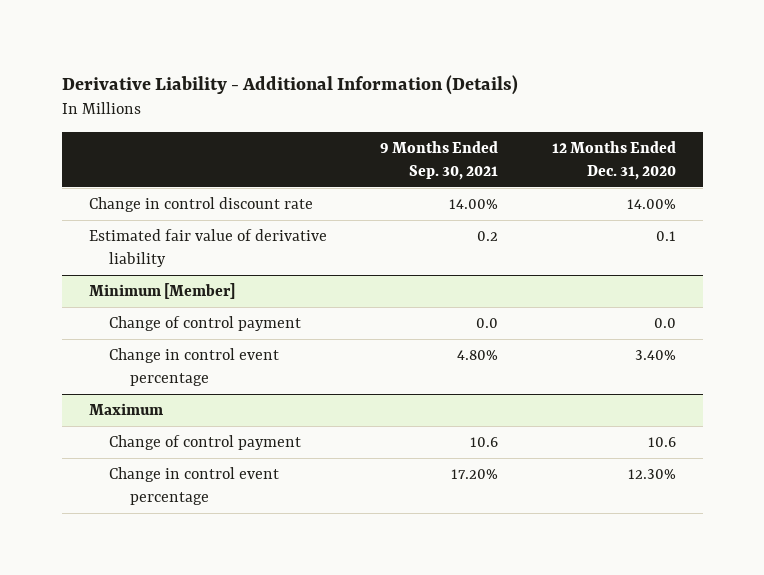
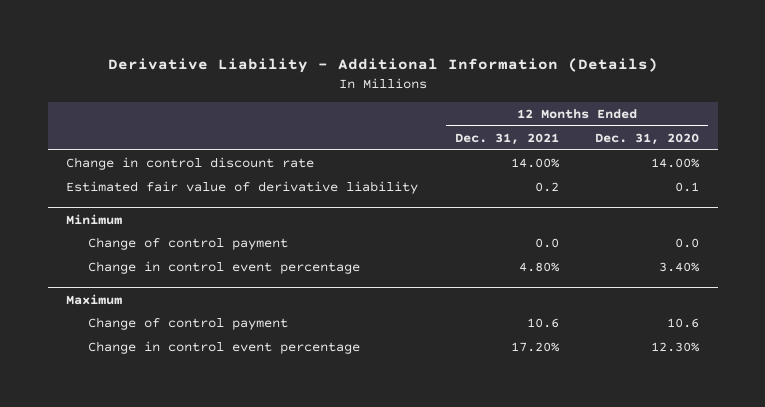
[380,140,499,181] 9 Months Ended Sep. 30, 2021 -> none
none -> [454,132,559,145] Dec. 31, 2021
[88,282,235,299] Minimum [Member] -> [66,213,123,225] Minimum

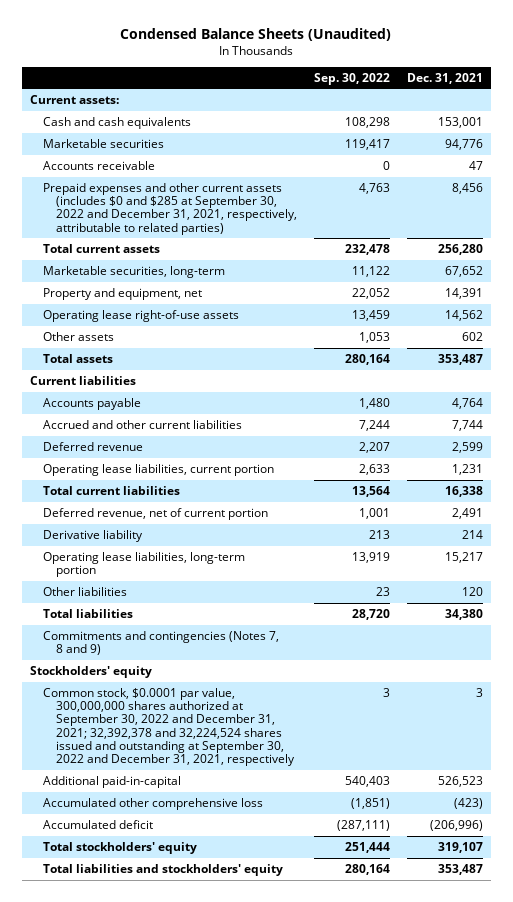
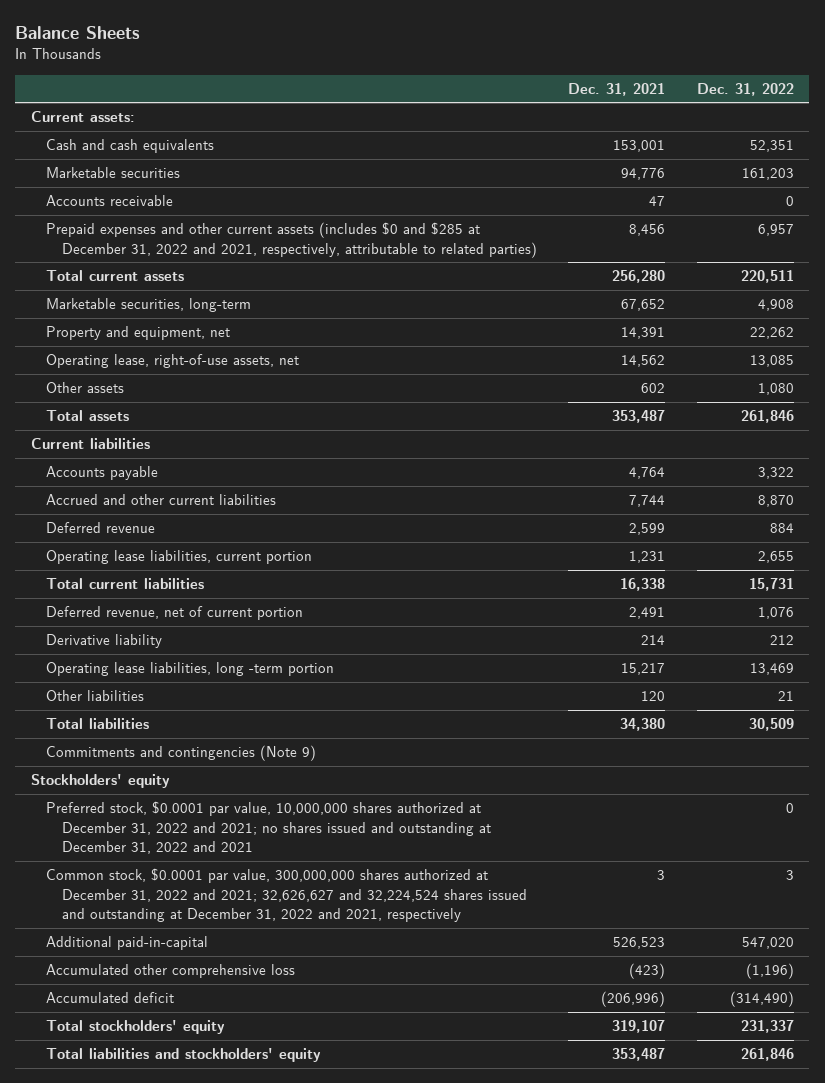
[120,28,392,42] Condensed Balance Sheets (Unaudited) -> [15,25,141,39] Balance Sheets
[314,72,391,85] Sep. 30, 2022 -> none
none -> [696,82,794,96] Dec. 31, 2022
[43,182,298,235] Prepaid expenses and other current assets (includes $0 and $285 at September 30, 2022 and December 31, 2021, respectively, attributable to related parties) -> [46,222,537,258] Prepaid expenses and other current assets (includes $0 and $285 at December 31, 2022 and 2021, respectively, attributable to related parties)
[43,309,240,322] Operating lease right-of-use assets -> [46,354,300,369] Operating lease, right-of-use assets, net
[43,551,246,578] Operating lease liabilities, long-term portion -> [46,662,335,677] Operating lease liabilities, long -term portion
[43,630,280,656] Commitments and contingencies (Notes 7, 8 and 9) -> [46,745,317,762] Commitments and contingencies (Note 9)
none -> [46,801,491,855] Preferred stock, $0.0001 par value, 10,000,000 shares authorized at December 31, 2022 and 2021; no shares issued and outstanding at December 31, 2022 and 2021
[43,687,296,767] Common stock, $0.0001 par value, 300,000,000 shares authorized at September 30, 2022 and December 31, 2021; 32,392,378 and 32,224,524 shares issued and outstanding at September 30, 2022 and December 31, 2021, respectively -> [46,868,527,923] Common stock, $0.0001 par value, 300,000,000 shares authorized at December 31, 2022 and 2021; 32,626,627 and 32,224,524 shares issued and outstanding at December 31, 2022 and 2021, respectively

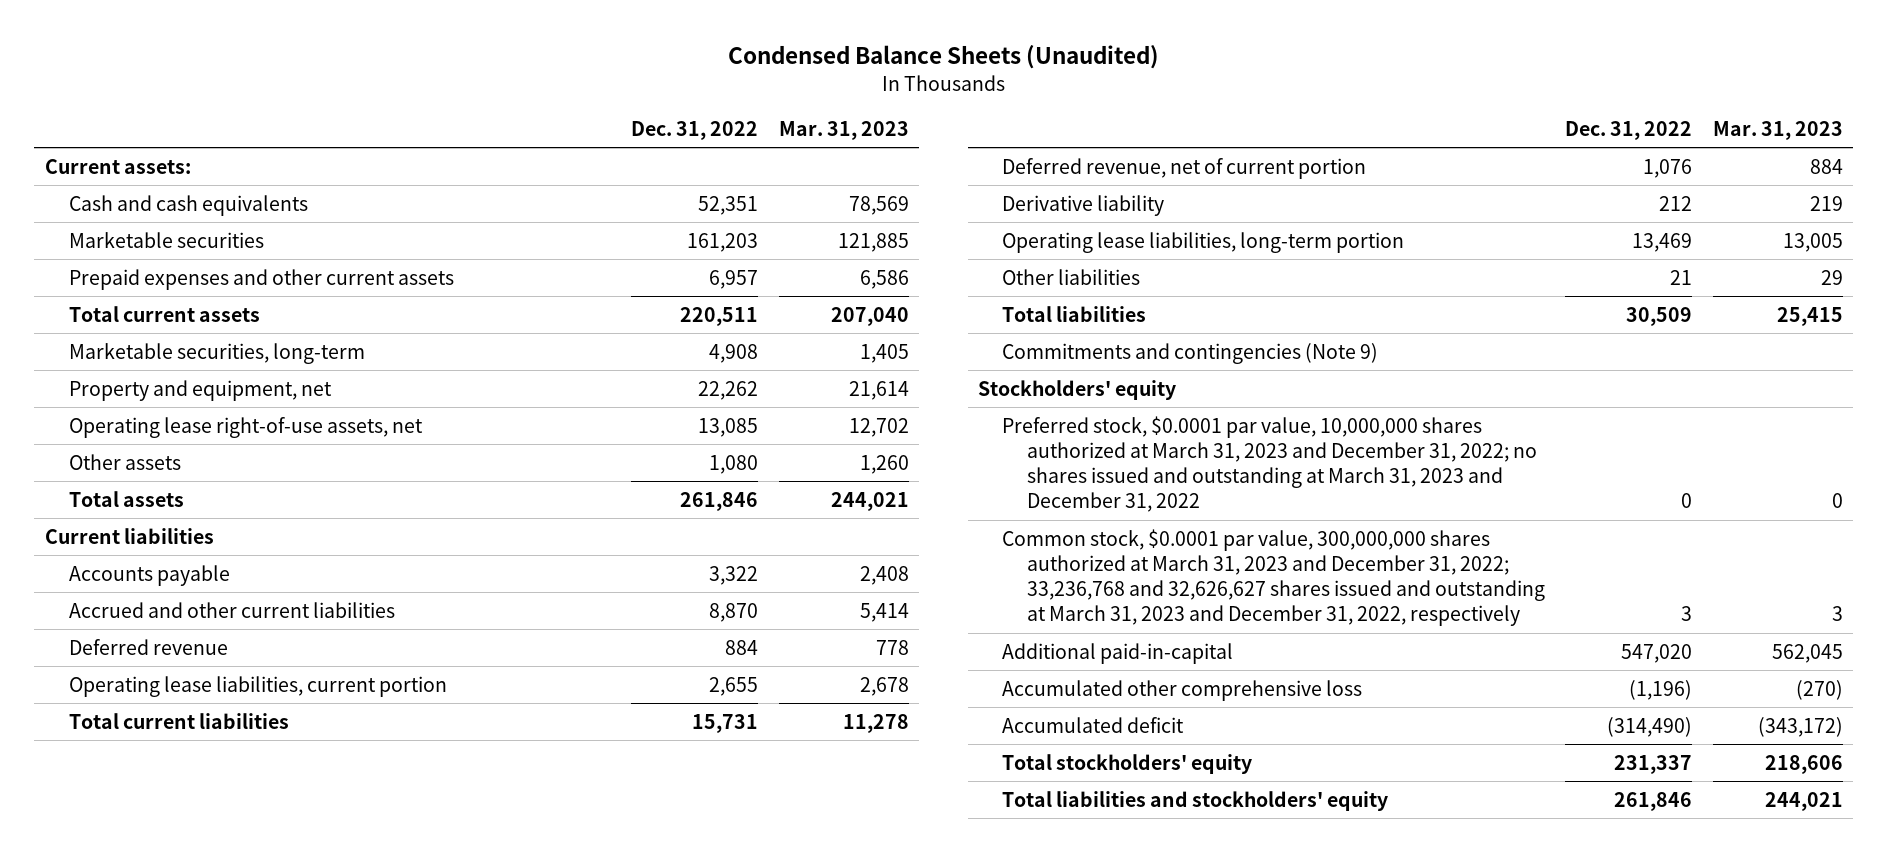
[15,25,141,39] Balance Sheets -> [727,45,1159,70] Condensed Balance Sheets (Unaudited)
[568,82,666,96] Dec. 31, 2021 -> none
none -> [779,120,910,140] Mar. 31, 2023
[46,195,174,207] Accounts receivable -> none
[46,222,537,258] Prepaid expenses and other current assets (includes $0 and $285 at December 31, 2022 and 2021, respectively, attributable to related parties) -> [68,268,454,290] Prepaid expenses and other current assets
[46,354,300,369] Operating lease, right-of-use assets, net -> [68,416,423,438] Operating lease right-of-use assets, net
[46,662,335,677] Operating lease liabilities, long -term portion -> [1002,231,1405,253] Operating lease liabilities, long-term portion
[46,801,491,855] Preferred stock, $0.0001 par value, 10,000,000 shares authorized at December 31, 2022 and 2021; no shares issued and outstanding at December 31, 2022 and 2021 -> [1002,415,1537,513] Preferred stock, $0.0001 par value, 10,000,000 shares authorized at March 31, 2023 and December 31, 2022; no shares issued and outstanding at March 31, 2023 and December 31, 2022
[46,868,527,923] Common stock, $0.0001 par value, 300,000,000 shares authorized at December 31, 2022 and 2021; 32,626,627 and 32,224,524 shares issued and outstanding at December 31, 2022 and 2021, respectively -> [1002,528,1545,627] Common stock, $0.0001 par value, 300,000,000 shares authorized at March 31, 2023 and December 31, 2022; 33,236,768 and 32,626,627 shares issued and outstanding at March 31, 2023 and December 31, 2022, respectively

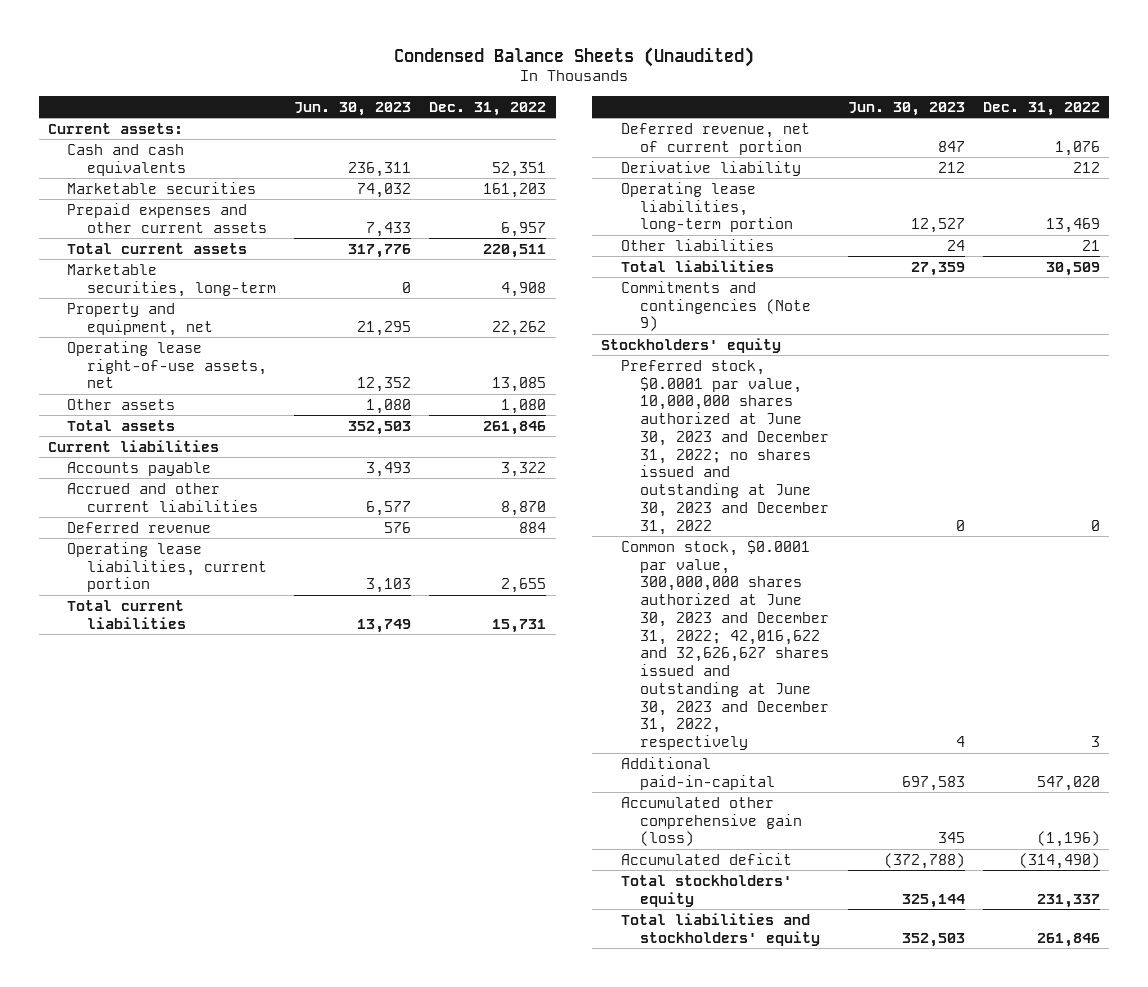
[779,120,910,140] Mar. 31, 2023 -> none
none -> [294,101,412,116] Jun. 30, 2023
[1002,415,1537,513] Preferred stock, $0.0001 par value, 10,000,000 shares authorized at March 31, 2023 and December 31, 2022; no shares issued and outstanding at March 31, 2023 and December 31, 2022 -> [620,359,830,535] Preferred stock, $0.0001 par value, 10,000,000 shares authorized at June 30, 2023 and December 31, 2022; no shares issued and outstanding at June 30, 2023 and December 31, 2022
[1002,528,1545,627] Common stock, $0.0001 par value, 300,000,000 shares authorized at March 31, 2023 and December 31, 2022; 33,236,768 and 32,626,627 shares issued and outstanding at March 31, 2023 and December 31, 2022, respectively -> [620,539,830,751] Common stock, $0.0001 par value, 300,000,000 shares authorized at June 30, 2023 and December 31, 2022; 42,016,622 and 32,626,627 shares issued and outstanding at June 30, 2023 and December 31, 2022, respectively
[1002,679,1363,701] Accumulated other comprehensive loss -> [620,796,803,847] Accumulated other comprehensive gain (loss)

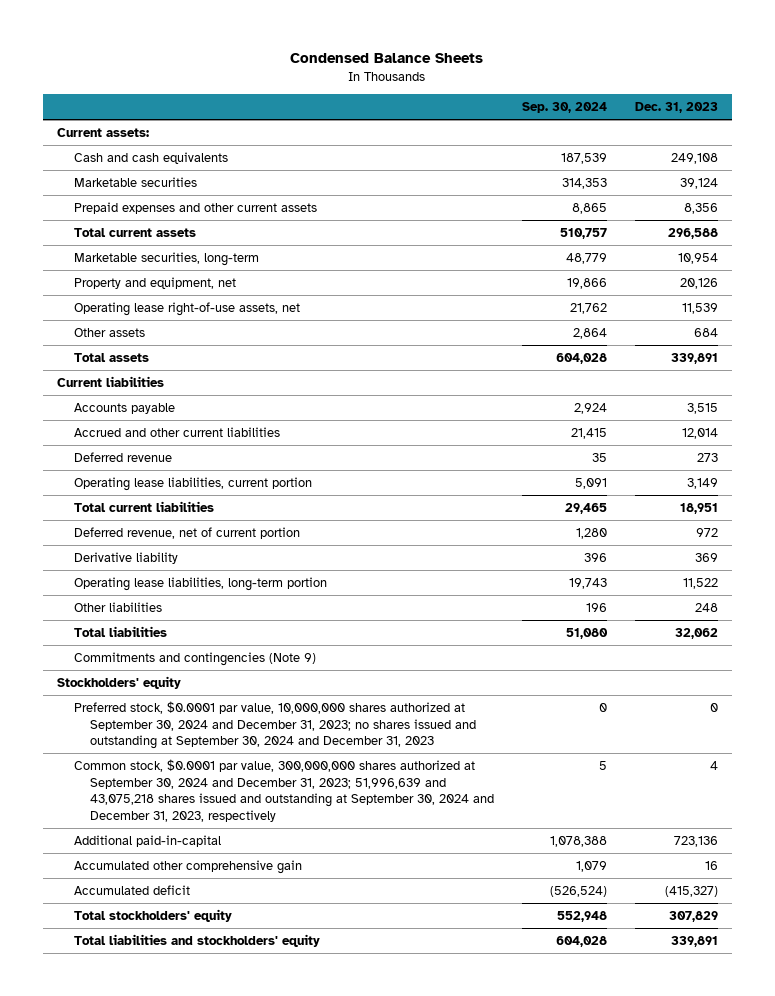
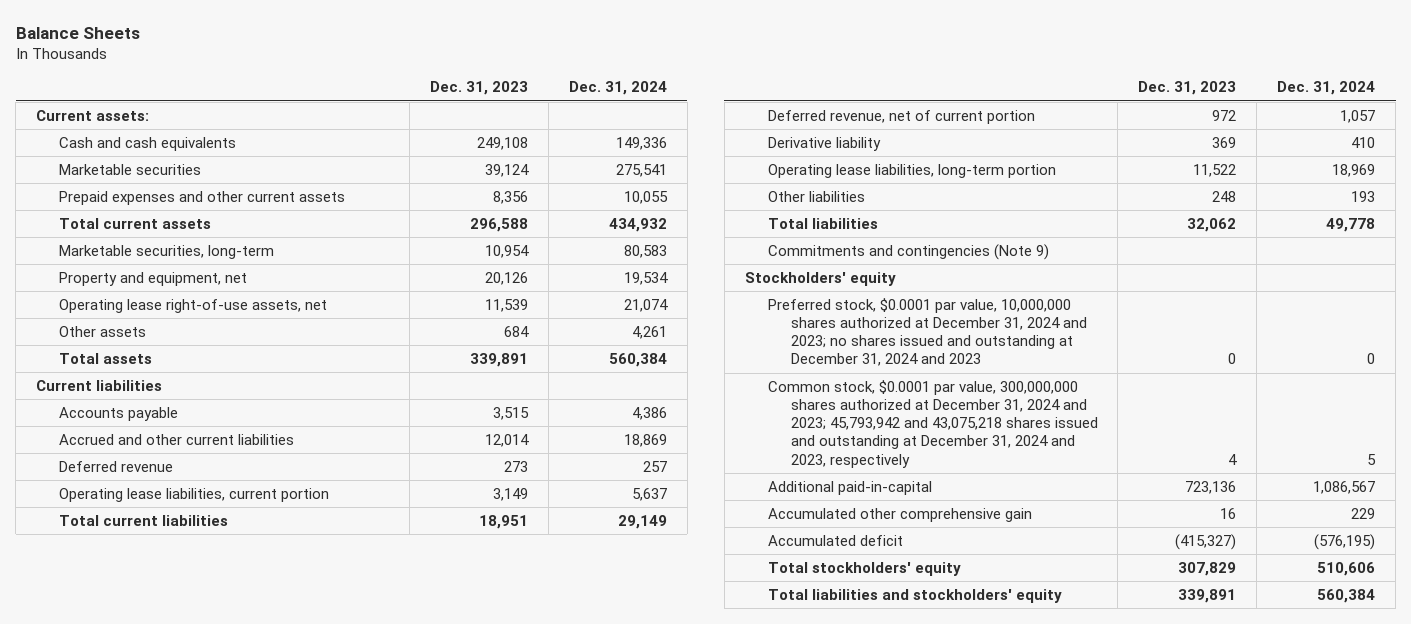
[290,53,484,64] Condensed Balance Sheets -> [15,26,140,39] Balance Sheets
[522,102,608,114] Sep. 30, 2024 -> none
none -> [568,81,667,96] Dec. 31, 2024
[73,700,477,750] Preferred stock, $0.0001 par value, 10,000,000 shares authorized at September 30, 2024 and December 31, 2023; no shares issued and outstanding at September 30, 2024 and December 31, 2023 -> [767,297,1087,367] Preferred stock, $0.0001 par value, 10,000,000 shares authorized at December 31, 2024 and 2023; no shares issued and outstanding at December 31, 2024 and 2023
[73,758,495,822] Common stock, $0.0001 par value, 300,000,000 shares authorized at September 30, 2024 and December 31, 2023; 51,996,639 and 43,075,218 shares issued and outstanding at September 30, 2024 and December 31, 2023, respectively -> [767,379,1098,468] Common stock, $0.0001 par value, 300,000,000 shares authorized at December 31, 2024 and 2023; 45,793,942 and 43,075,218 shares issued and outstanding at December 31, 2024 and 2023, respectively

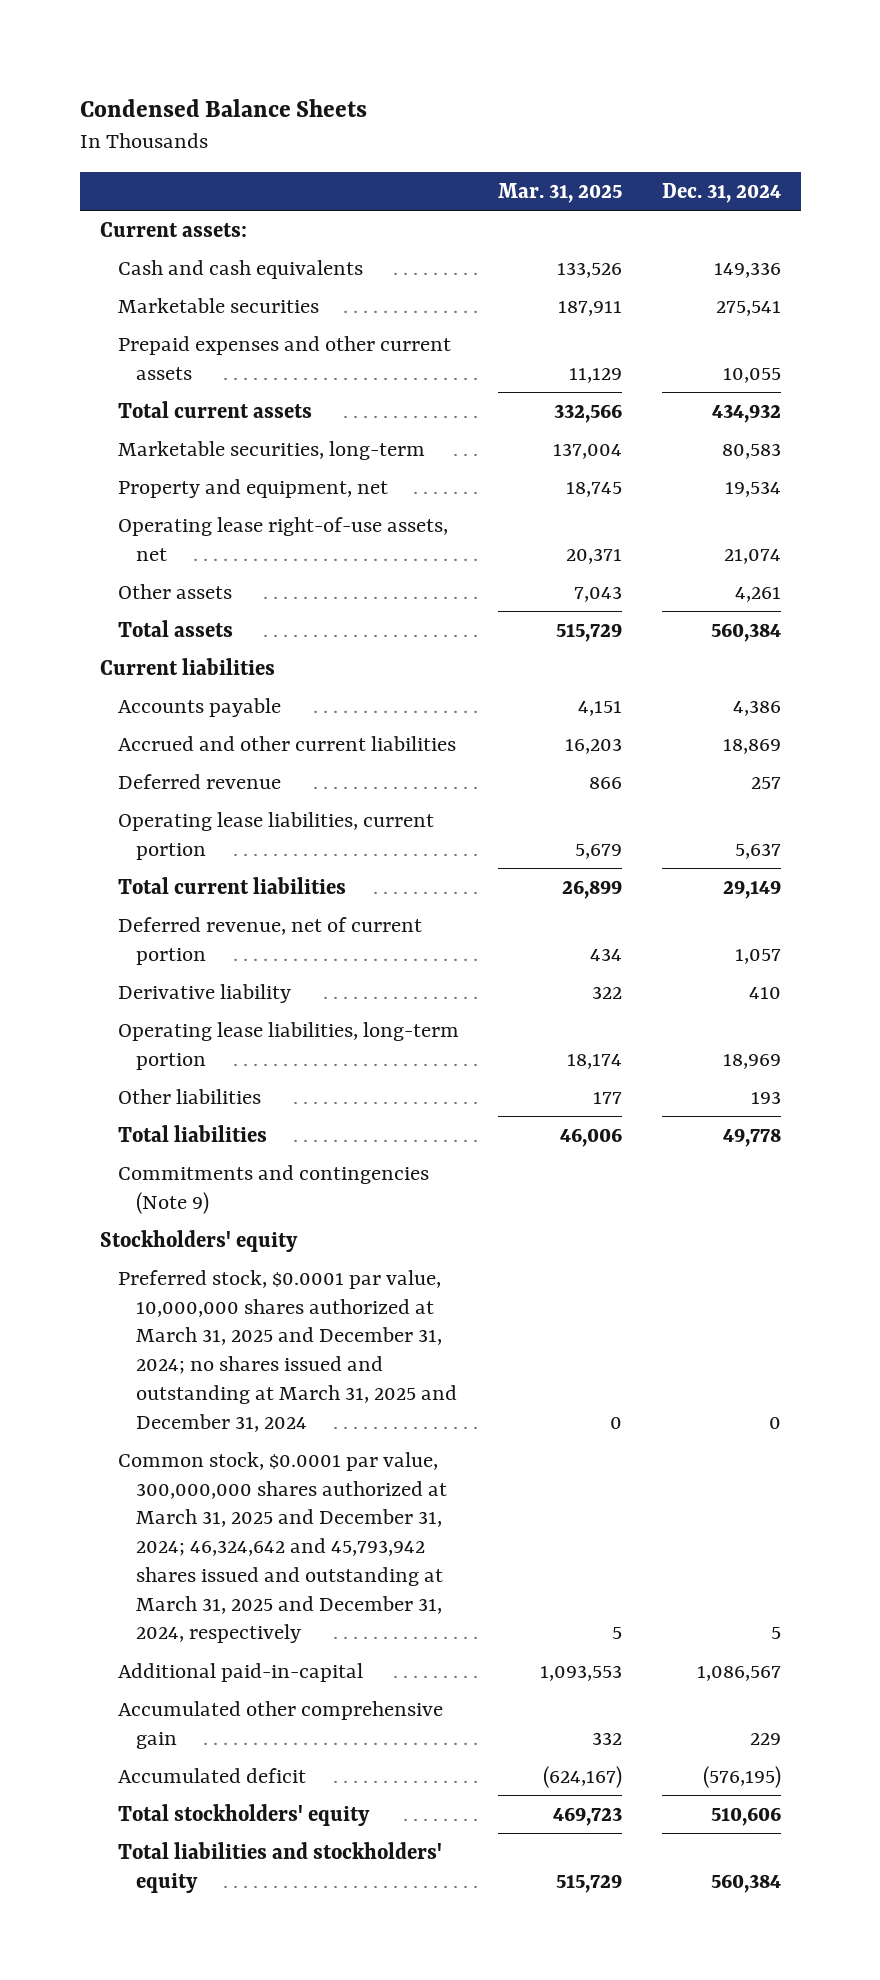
[15,26,140,39] Balance Sheets -> [79,98,367,117] Condensed Balance Sheets
[429,81,528,96] Dec. 31, 2023 -> none
none -> [498,182,623,203] Mar. 31, 2025
[767,297,1087,367] Preferred stock, $0.0001 par value, 10,000,000 shares authorized at December 31, 2024 and 2023; no shares issued and outstanding at December 31, 2024 and 2023 -> [117,1269,457,1432] Preferred stock, $0.0001 par value, 10,000,000 shares authorized at March 31, 2025 and December 31, 2024; no shares issued and outstanding at March 31, 2025 and December 31, 2024
[767,379,1098,468] Common stock, $0.0001 par value, 300,000,000 shares authorized at December 31, 2024 and 2023; 45,793,942 and 43,075,218 shares issued and outstanding at December 31, 2024 and 2023, respectively -> [117,1451,447,1644] Common stock, $0.0001 par value, 300,000,000 shares authorized at March 31, 2025 and December 31, 2024; 46,324,642 and 45,793,942 shares issued and outstanding at March 31, 2025 and December 31, 2024, respectively

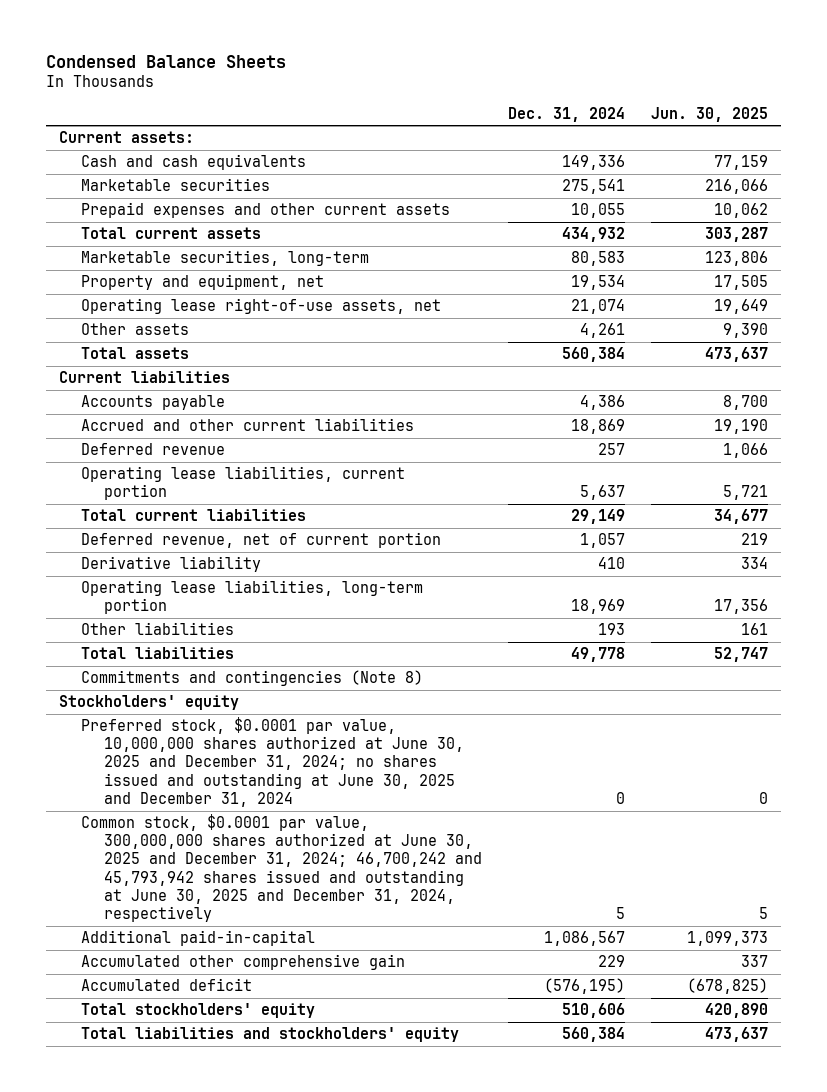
[498,182,623,203] Mar. 31, 2025 -> none
none -> [651,106,769,122] Jun. 30, 2025
[117,1164,429,1214] Commitments and contingencies (Note 9) -> [81,670,424,687] Commitments and contingencies (Note 8)
[117,1269,457,1432] Preferred stock, $0.0001 par value, 10,000,000 shares authorized at March 31, 2025 and December 31, 2024; no shares issued and outstanding at March 31, 2025 and December 31, 2024 -> [81,717,465,807] Preferred stock, $0.0001 par value, 10,000,000 shares authorized at June 30, 2025 and December 31, 2024; no shares issued and outstanding at June 30, 2025 and December 31, 2024
[117,1451,447,1644] Common stock, $0.0001 par value, 300,000,000 shares authorized at March 31, 2025 and December 31, 2024; 46,324,642 and 45,793,942 shares issued and outstanding at March 31, 2025 and December 31, 2024, respectively -> [81,814,483,922] Common stock, $0.0001 par value, 300,000,000 shares authorized at June 30, 2025 and December 31, 2024; 46,700,242 and 45,793,942 shares issued and outstanding at June 30, 2025 and December 31, 2024, respectively

